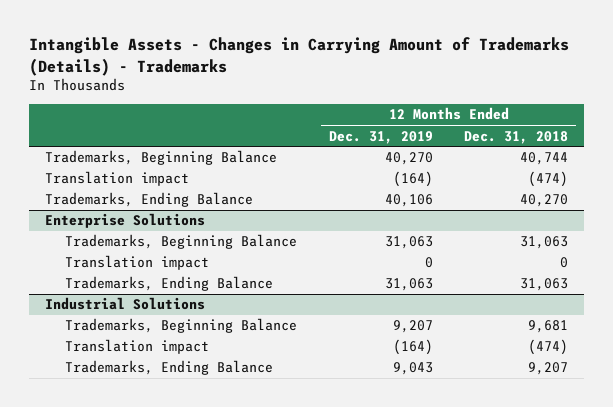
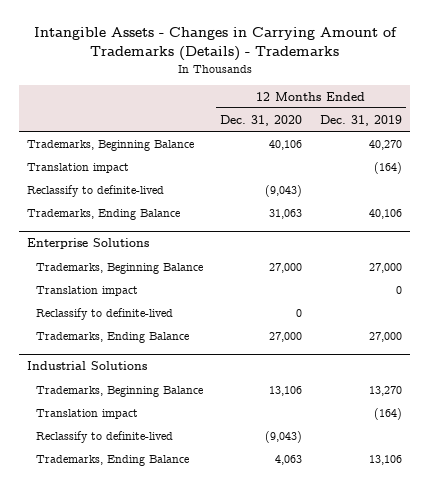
[464,130,569,144] Dec. 31, 2018 -> none
none -> [220,114,303,126] Dec. 31, 2020
none -> [27,184,165,197] Reclassify to definite-lived
[384,236,433,250] 31,063 -> [368,262,402,273] 27,000
none -> [35,307,173,320] Reclassify to definite-lived
[384,278,433,292] 31,063 -> [368,331,402,342] 27,000
[392,320,433,334] 9,207 -> [368,385,402,396] 13,270
none -> [35,430,173,443] Reclassify to definite-lived
[392,362,433,376] 9,043 -> [368,454,402,465] 13,106

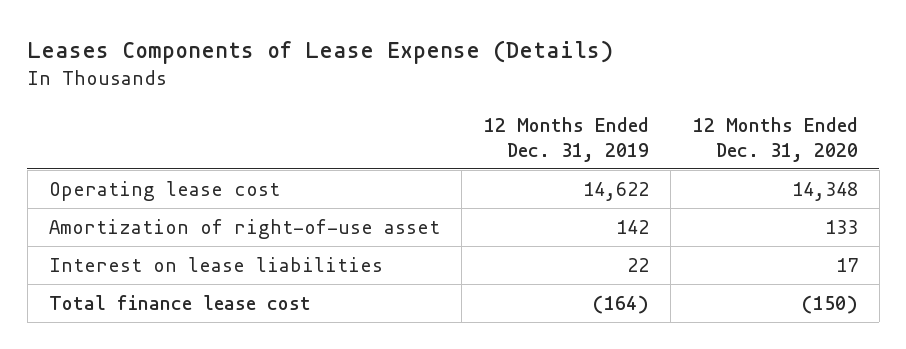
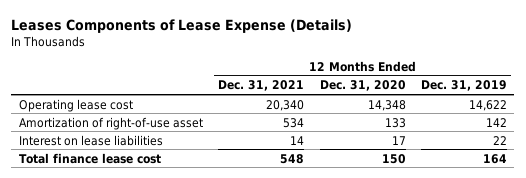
none -> [218,80,305,92] Dec. 31, 2021
[592,295,649,315] (164) -> [482,153,507,164] 164
[801,295,858,315] (150) -> [381,153,406,164] 150

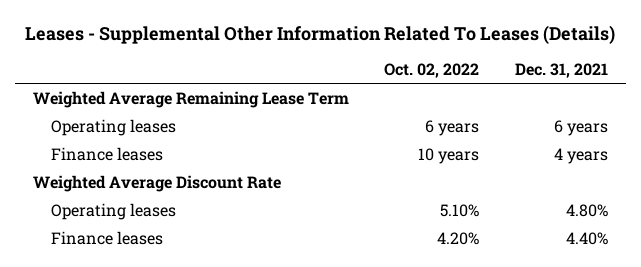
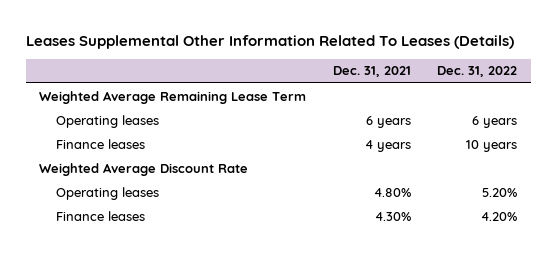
[25,24,616,44] Leases - Supplemental Other Information Related To Leases (Details) -> [25,35,514,50] Leases Supplemental Other Information Related To Leases (Details)
[384,63,480,79] Oct. 02, 2022 -> none
none -> [437,66,518,78] Dec. 31, 2022
[565,231,608,245] 4.40% -> [374,211,411,221] 4.30%

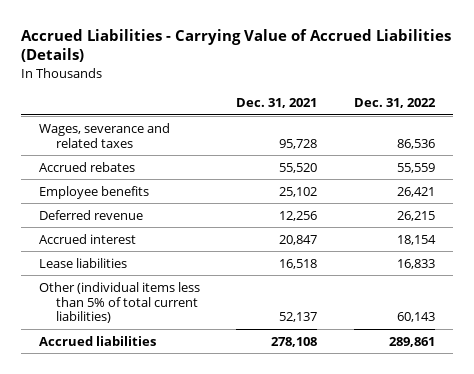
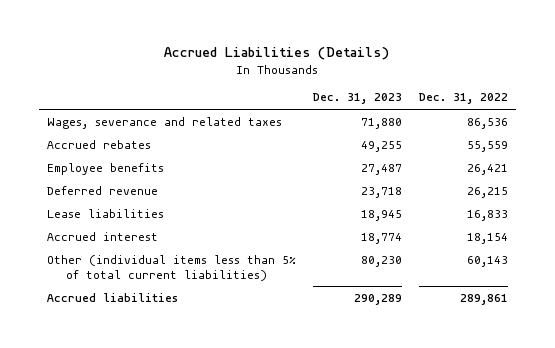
[20,28,451,63] Accrued Liabilities - Carrying Value of Accrued Liabilities (Details) -> [164,47,390,61] Accrued Liabilities (Details)
[236,98,318,109] Dec. 31, 2021 -> none
none -> [312,93,402,105] Dec. 31, 2023
[38,233,136,244] Accrued interest -> [47,231,159,241] Accrued interest

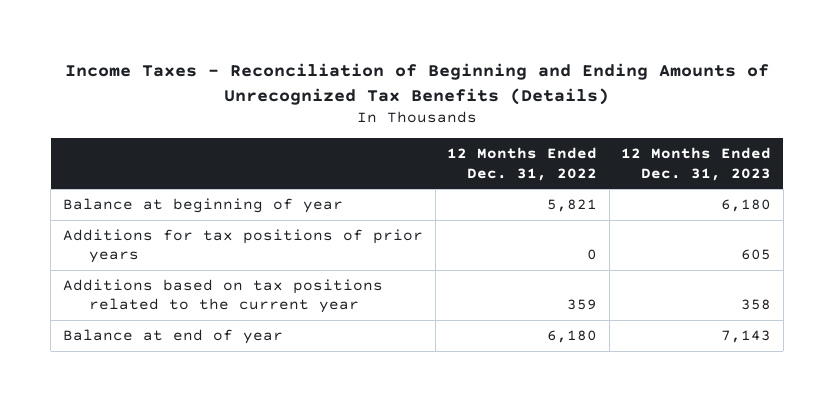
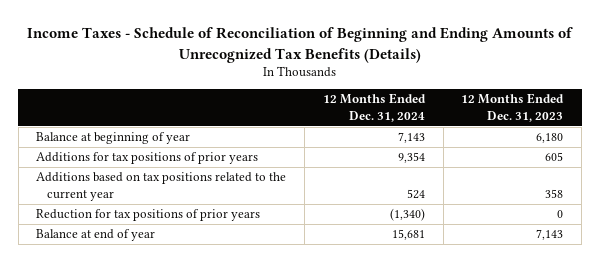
[65,62,770,105] Income Taxes - Reconciliation of Beginning and Ending Amounts of Unrecognized Tax Benefits (Details) -> [26,27,573,63] Income Taxes - Schedule of Reconciliation of Beginning and Ending Amounts of Unrecognized Tax Benefits (Details)
[447,147,598,181] 12 Months Ended Dec. 31, 2022 -> none
none -> [322,93,426,122] 12 Months Ended Dec. 31, 2024
none -> [36,209,261,222] Reduction for tax positions of prior years

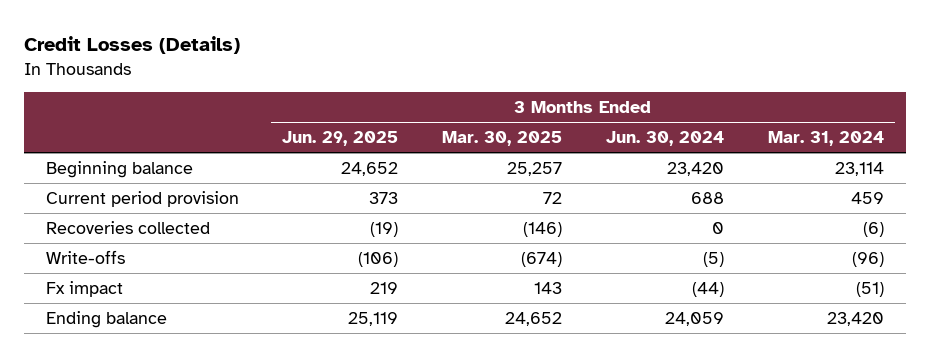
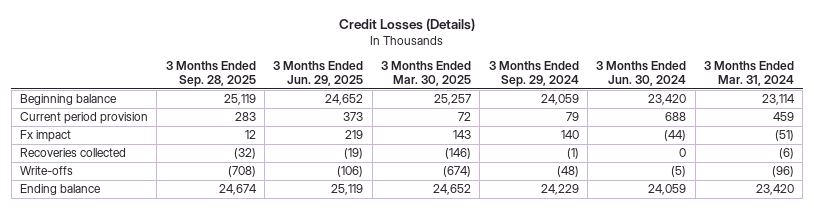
none -> [165,61,256,88] 3 Months Ended Sep. 28, 2025
none -> [488,61,579,88] 3 Months Ended Sep. 29, 2024
[45,280,123,297] Fx impact -> [19,130,71,143] Fx impact

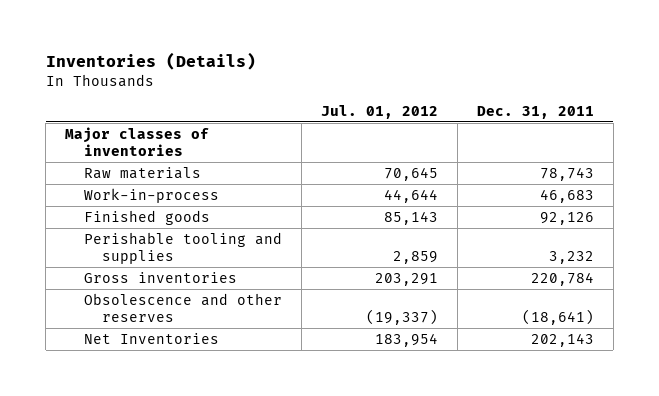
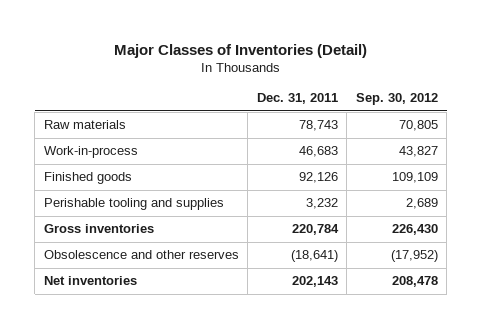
[45,52,256,71] Inventories (Details) -> [113,43,367,58] Major Classes of Inventories (Detail)
[320,104,438,119] Jul. 01, 2012 -> none
none -> [355,93,438,106] Sep. 30, 2012
[65,126,210,156] Major classes of inventories -> none
[83,332,219,344] Net Inventories -> [43,276,137,286] Net inventories

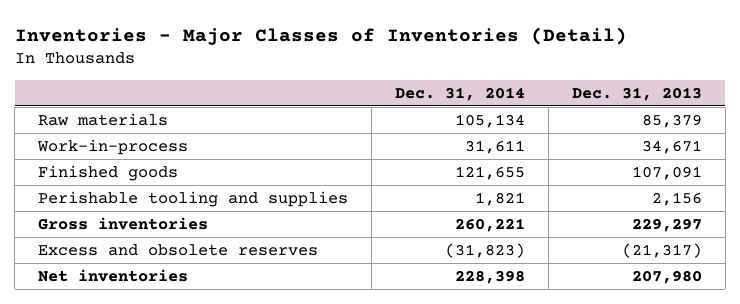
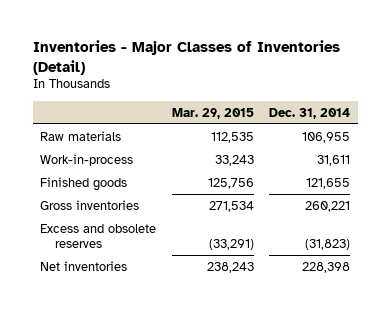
[571,86,702,101] Dec. 31, 2013 -> none
none -> [171,107,254,119] Mar. 29, 2015
[454,113,525,128] 105,134 -> [301,131,350,143] 106,955
[38,190,349,207] Perishable tooling and supplies -> none

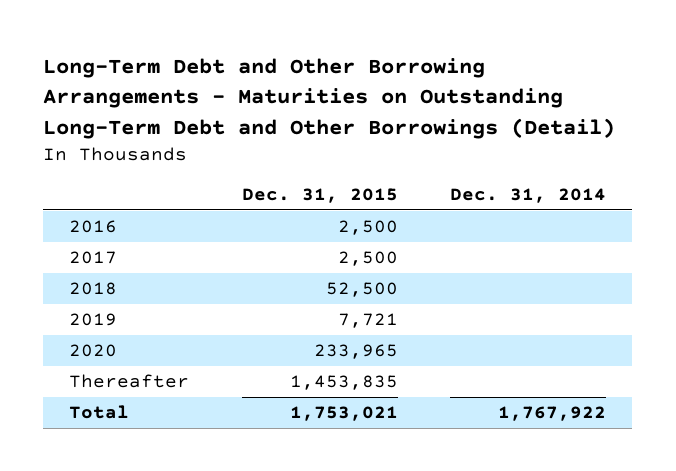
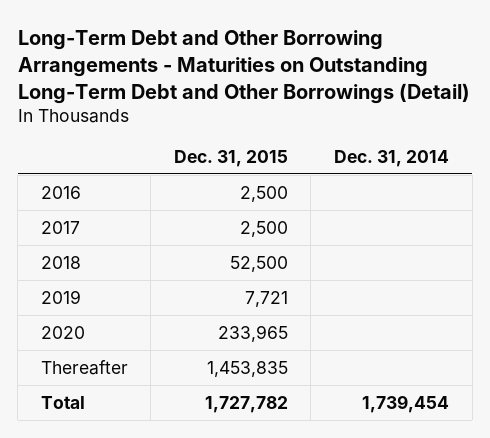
[289,406,398,422] 1,753,021 -> [204,395,288,413] 1,727,782
[498,406,607,422] 1,767,922 -> [361,394,449,413] 1,739,454

